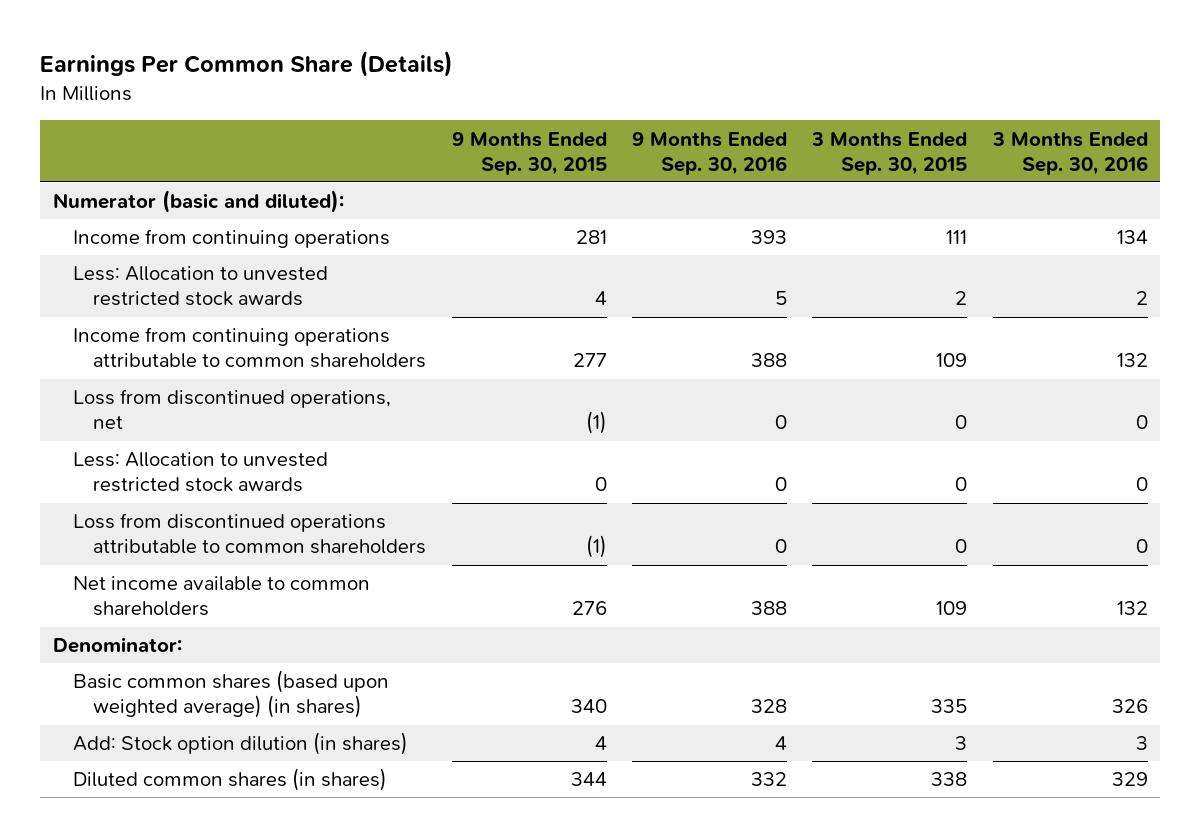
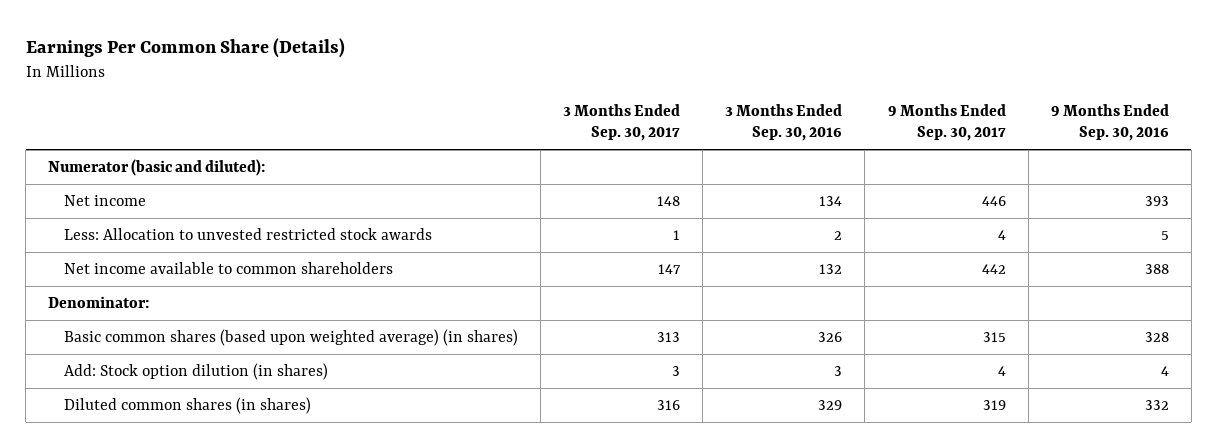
[451,131,607,175] 9 Months Ended Sep. 30, 2015 -> none
[811,131,968,175] 3 Months Ended Sep. 30, 2015 -> none
none -> [563,104,681,142] 3 Months Ended Sep. 30, 2017
none -> [887,104,1006,142] 9 Months Ended Sep. 30, 2017
[73,229,391,249] Income from continuing operations -> [64,195,147,207] Net income
[73,327,427,369] Income from continuing operations attributable to common shareholders -> none
[73,389,392,430] Loss from discontinued operations, net -> none
[73,452,329,493] Less: Allocation to unvested restricted stock awards -> none
[73,513,427,555] Loss from discontinued operations attributable to common shareholders -> none

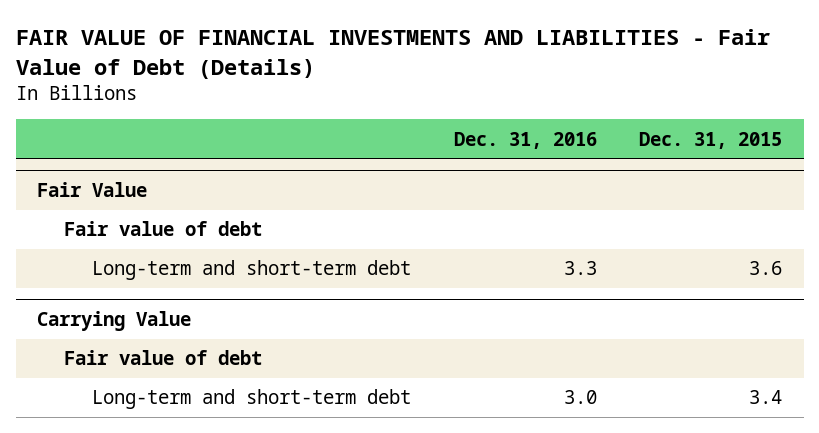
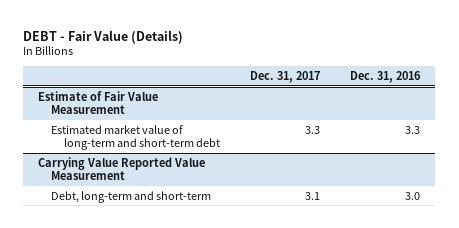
[15,29,770,79] FAIR VALUE OF FINANCIAL INVESTMENTS AND LIABILITIES - Fair Value of Debt (Details) -> [23,29,184,44] DEBT - Fair Value (Details)
[639,131,783,149] Dec. 31, 2015 -> none
none -> [250,71,321,84] Dec. 31, 2017
[64,221,263,237] Fair value of debt -> none
[64,350,263,366] Fair value of debt -> none
[36,182,147,198] Fair Value -> [38,90,159,115] Estimate of Fair Value Measurement
[91,260,411,281] Long-term and short-term debt -> [51,124,220,151] Estimated market value of long-term and short-term debt
[36,311,191,332] Carrying Value -> [38,156,206,181] Carrying Value Reported Value Measurement
[91,389,411,410] Long-term and short-term debt -> [51,190,212,203] Debt, long-term and short-term

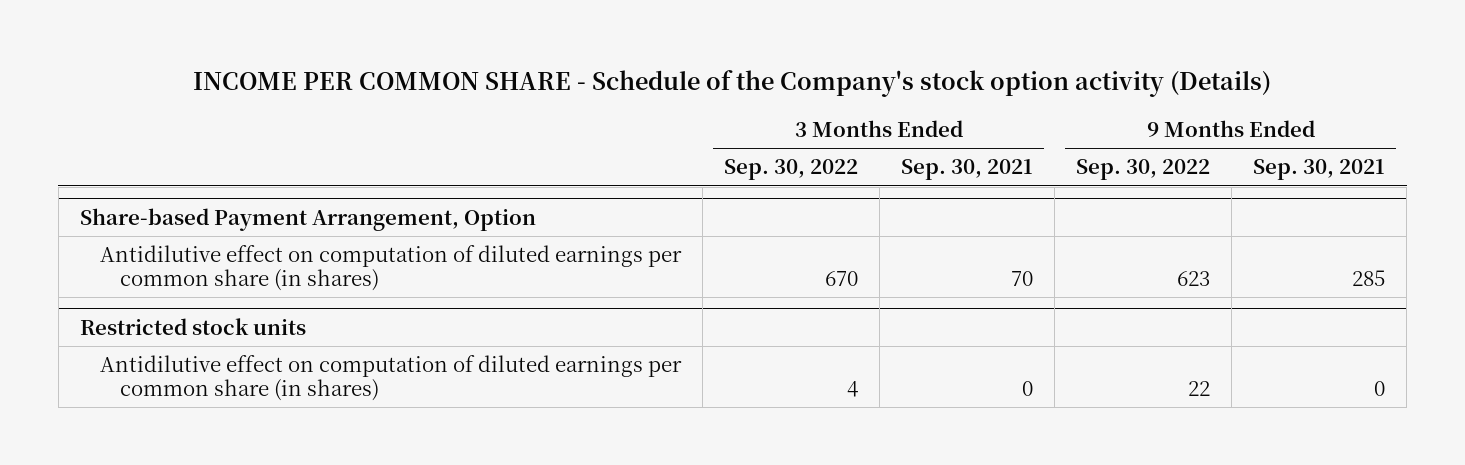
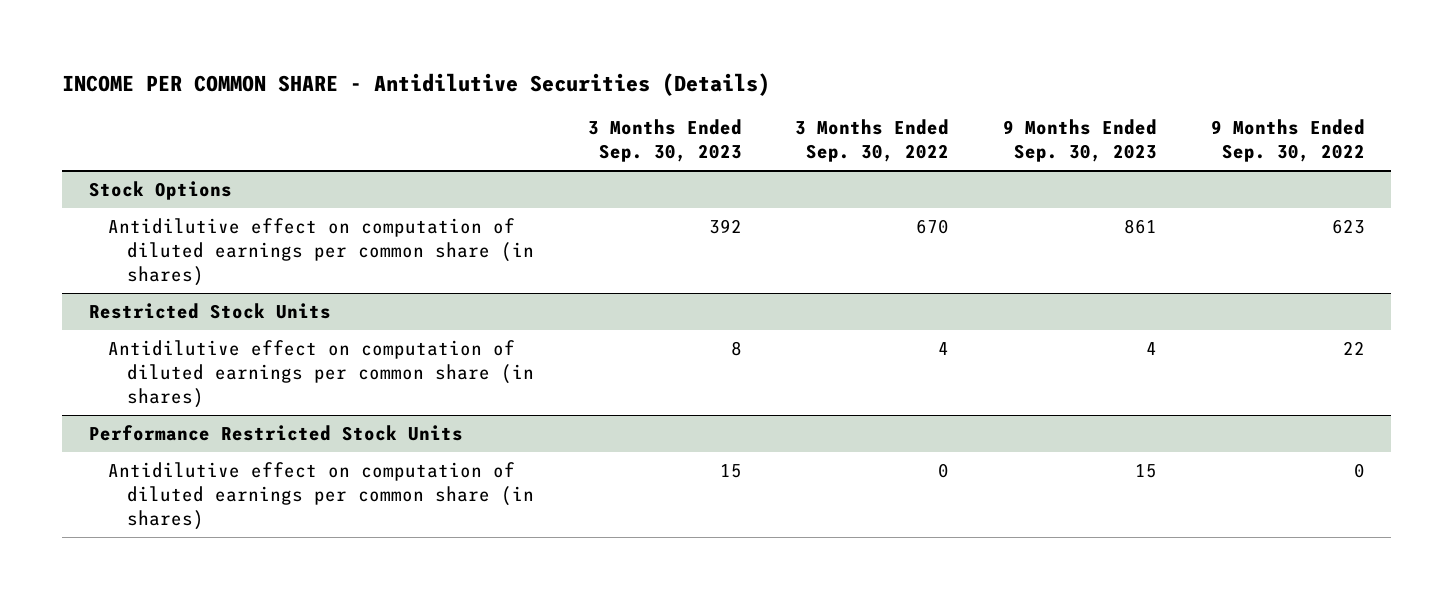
[193,70,1272,98] INCOME PER COMMON SHARE - Schedule of the Company's stock option activity (Details) -> [61,72,770,96] INCOME PER COMMON SHARE - Antidilutive Securities (Details)
[901,159,1034,181] Sep. 30, 2021 -> none
[1253,159,1386,181] Sep. 30, 2021 -> none
none -> [587,119,742,163] 3 Months Ended Sep. 30, 2023
none -> [1002,119,1157,163] 9 Months Ended Sep. 30, 2023
[79,208,536,232] Share-based Payment Arrangement, Option -> [88,181,232,201] Stock Options
[79,318,306,336] Restricted stock units -> [88,303,331,320] Restricted Stock Units
none -> [88,425,463,442] Performance Restricted Stock Units
none -> [107,462,534,530] Antidilutive effect on computation of diluted earnings per common share (in shares)

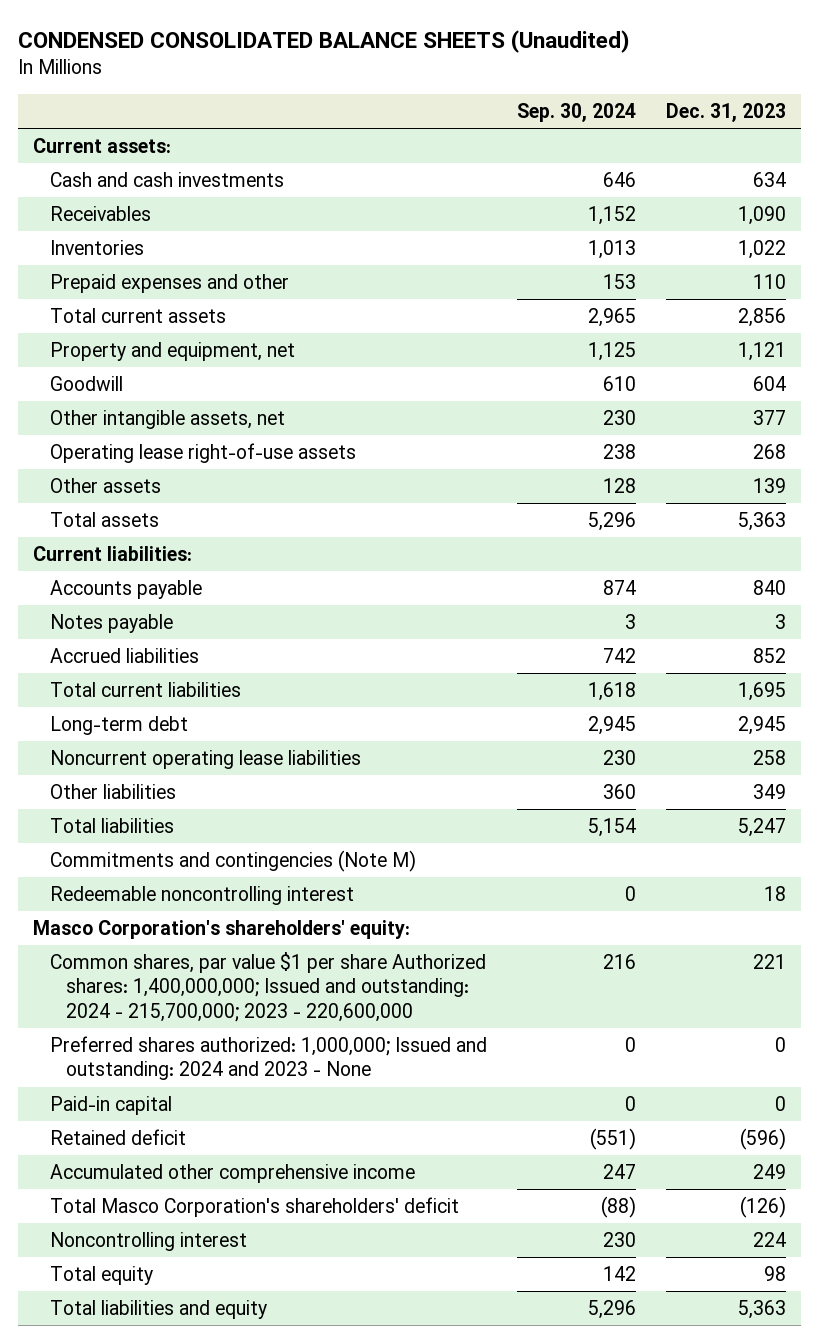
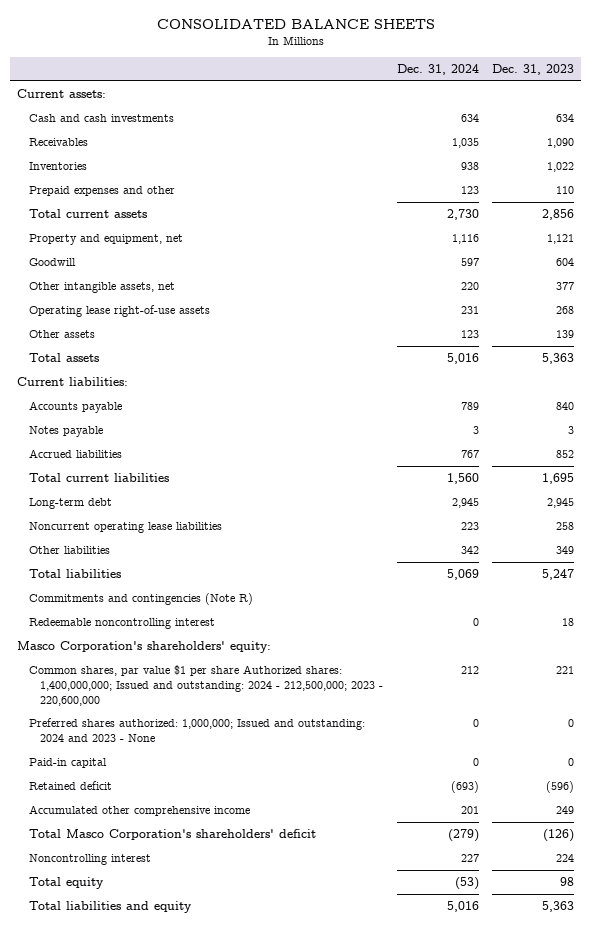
[18,30,631,54] CONDENSED CONSOLIDATED BALANCE SHEETS (Unaudited) -> [156,18,435,29] CONSOLIDATED BALANCE SHEETS
[516,102,636,122] Sep. 30, 2024 -> none
none -> [396,63,479,75] Dec. 31, 2024
[49,850,416,873] Commitments and contingencies (Note M) -> [28,592,253,605] Commitments and contingencies (Note R)
[49,952,486,1022] Common shares, par value $1 per share Authorized shares: 1,400,000,000; Issued and outstanding: 2024 - 215,700,000; 2023 - 220,600,000 -> [28,664,384,706] Common shares, par value $1 per share Authorized shares: 1,400,000,000; Issued and outstanding: 2024 - 212,500,000; 2023 - 220,600,000

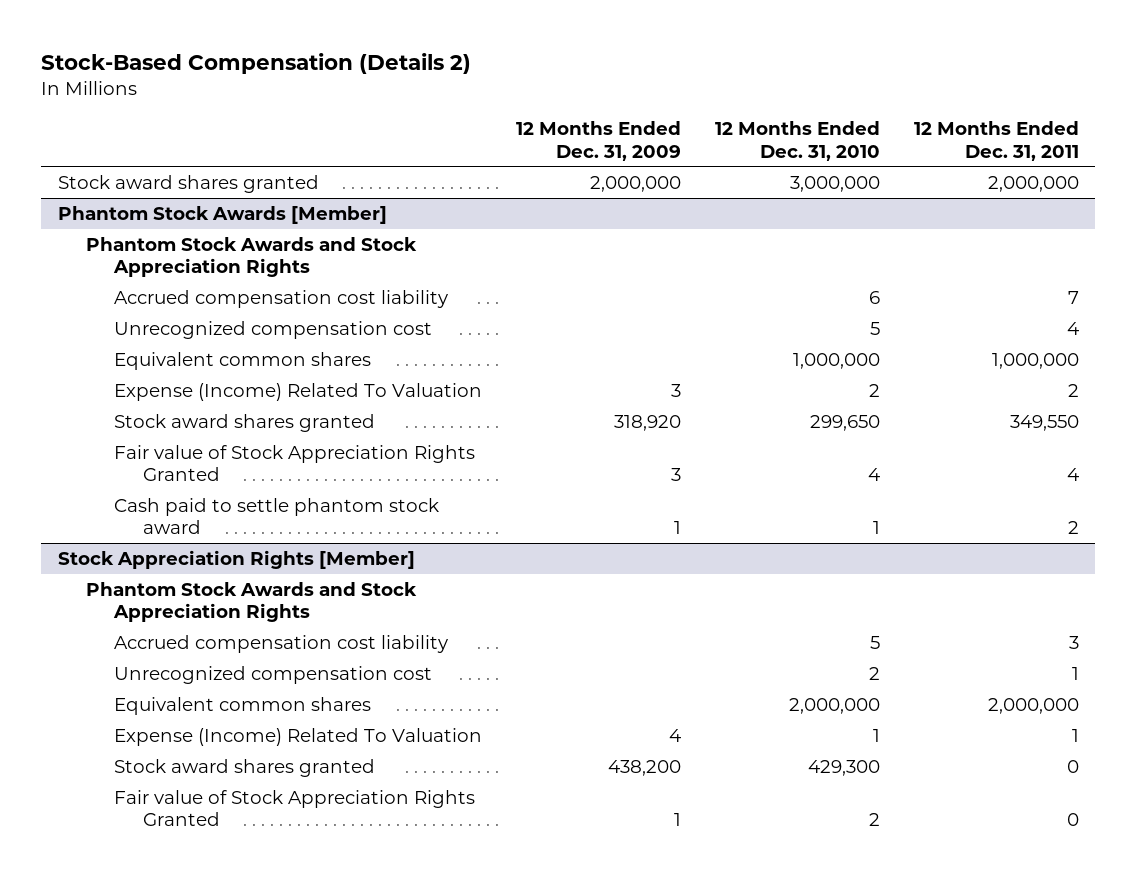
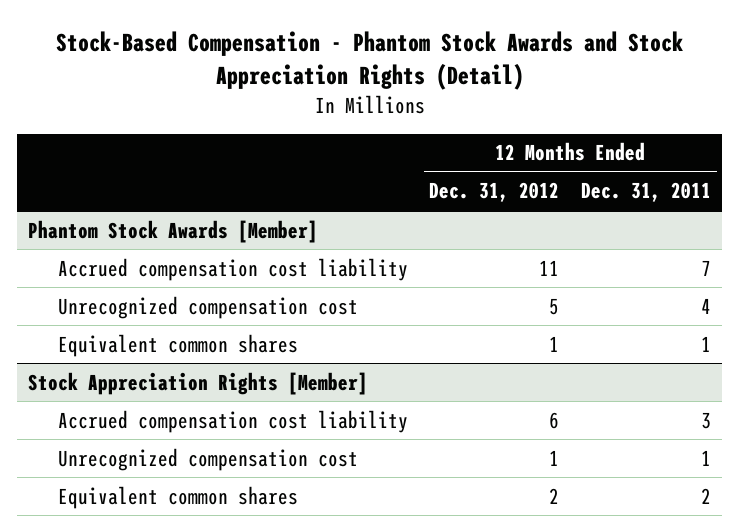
[40,52,471,74] Stock-Based Compensation (Details 2) -> [55,30,683,90] Stock-Based Compensation - Phantom Stock Awards and Stock Appreciation Rights (Detail)
[515,121,681,161] 12 Months Ended Dec. 31, 2009 -> none
[714,121,880,161] 12 Months Ended Dec. 31, 2010 -> none
none -> [429,182,560,203] Dec. 31, 2012
[57,174,319,193] Stock award shares granted -> none
[85,236,417,278] Phantom Stock Awards and Stock Appreciation Rights -> none
[114,382,483,401] Expense (Income) Related To Valuation -> none
[114,413,376,432] Stock award shares granted -> none
[114,444,476,482] Fair value of Stock Appreciation Rights Granted -> none
[114,497,440,535] Cash paid to settle phantom stock award -> none
[991,352,1079,369] 1,000,000 -> [701,335,712,352] 1
[85,581,417,623] Phantom Stock Awards and Stock Appreciation Rights -> none
[114,727,483,746] Expense (Income) Related To Valuation -> none
[114,758,376,777] Stock award shares granted -> none
[114,789,476,827] Fair value of Stock Appreciation Rights Granted -> none
[987,697,1079,714] 2,000,000 -> [701,487,712,504] 2

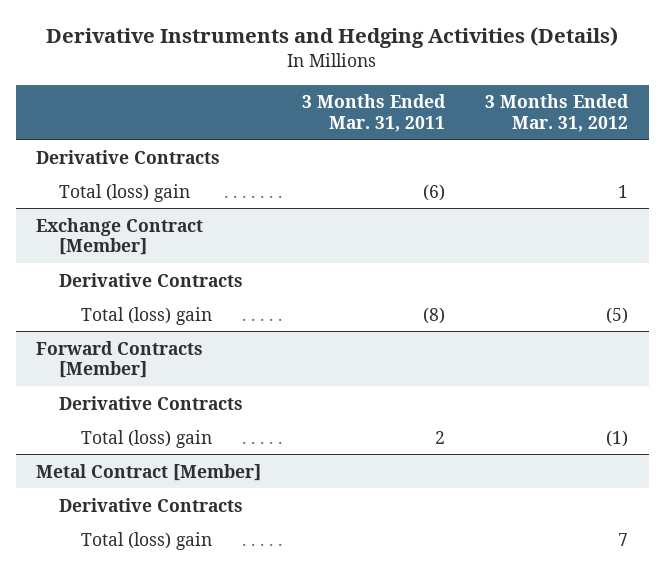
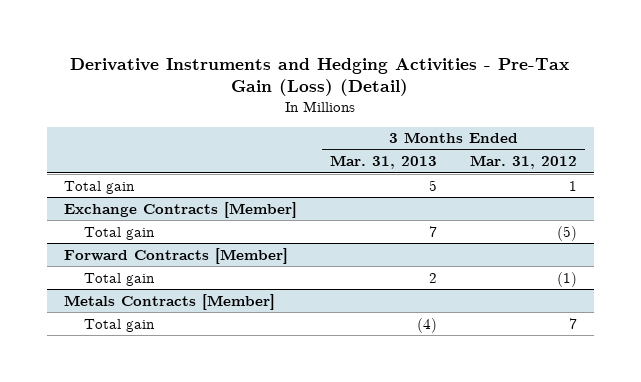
[46,27,619,49] Derivative Instruments and Hedging Activities (Details) -> [70,57,570,97] Derivative Instruments and Hedging Activities - Pre-Tax Gain (Loss) (Detail)
[301,94,446,132] 3 Months Ended Mar. 31, 2011 -> none
none -> [329,155,437,170] Mar. 31, 2013
[36,149,221,164] Derivative Contracts -> none
[58,272,243,287] Derivative Contracts -> none
[58,183,190,202] Total (loss) gain -> [63,180,135,194] Total gain
[36,217,204,255] Exchange Contract [Member] -> [63,201,297,218] Exchange Contracts [Member]
[81,306,213,325] Total (loss) gain -> [84,226,156,240] Total gain
[58,395,243,410] Derivative Contracts -> none
[58,497,243,512] Derivative Contracts -> none
[81,429,213,448] Total (loss) gain -> [84,272,156,286] Total gain
[36,463,262,481] Metal Contract [Member] -> [63,293,275,310] Metals Contracts [Member]
[81,531,213,550] Total (loss) gain -> [84,318,156,332] Total gain

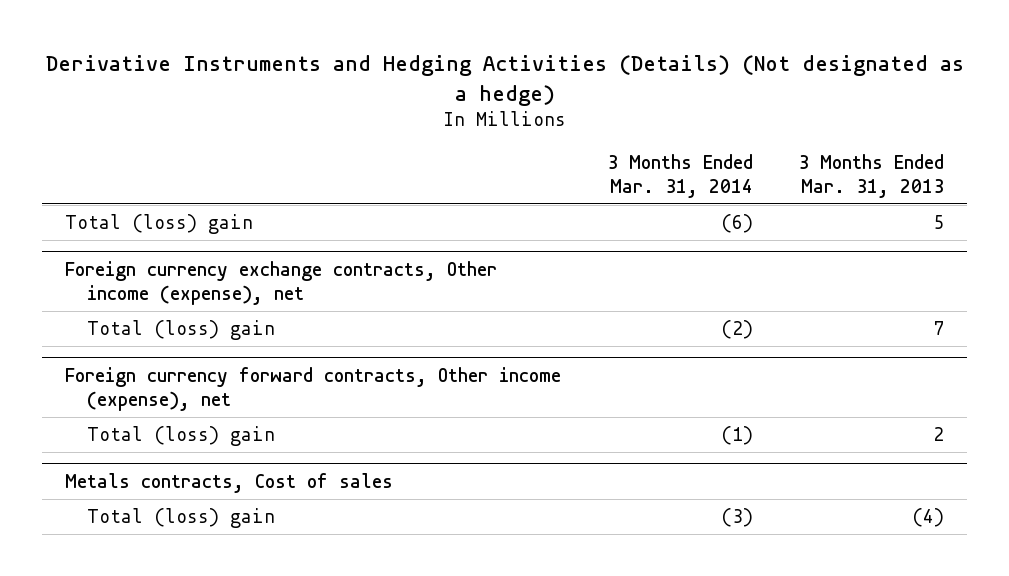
[70,57,570,97] Derivative Instruments and Hedging Activities - Pre-Tax Gain (Loss) (Detail) -> [45,55,964,106] Derivative Instruments and Hedging Activities (Details) (Not designated as a hedge)
[470,155,578,170] Mar. 31, 2012 -> none
none -> [606,154,753,198] 3 Months Ended Mar. 31, 2014
[63,201,297,218] Exchange Contracts [Member] -> none
[63,247,288,264] Forward Contracts [Member] -> none
[63,293,275,310] Metals Contracts [Member] -> none
[63,180,135,194] Total gain -> [64,213,253,234] Total (loss) gain
none -> [64,260,497,305] Foreign currency exchange contracts, Other income (expense), net
[84,226,156,240] Total gain -> [87,319,276,340] Total (loss) gain
none -> [64,366,561,411] Foreign currency forward contracts, Other income (expense), net
[84,272,156,286] Total gain -> [87,425,276,446] Total (loss) gain
none -> [64,472,393,493] Metals contracts, Cost of sales
[84,318,156,332] Total gain -> [87,507,276,528] Total (loss) gain

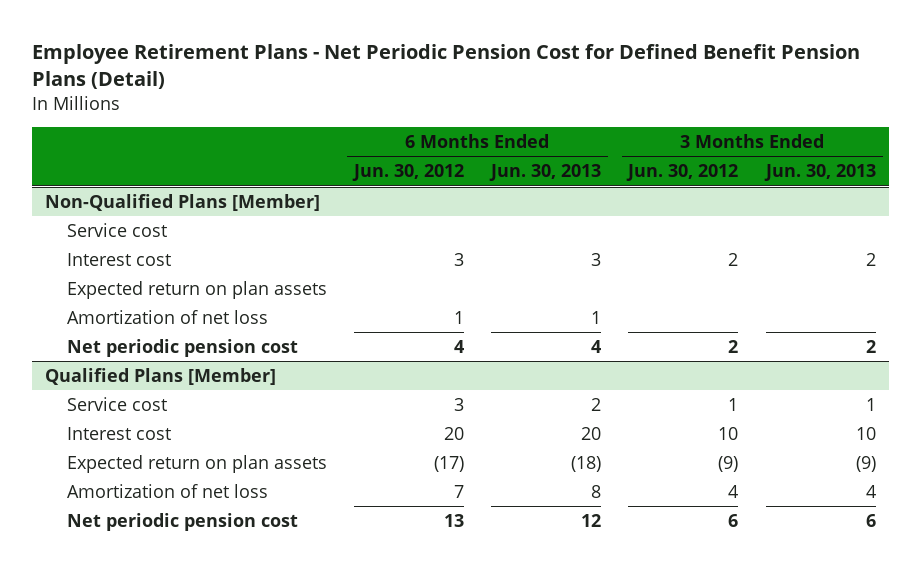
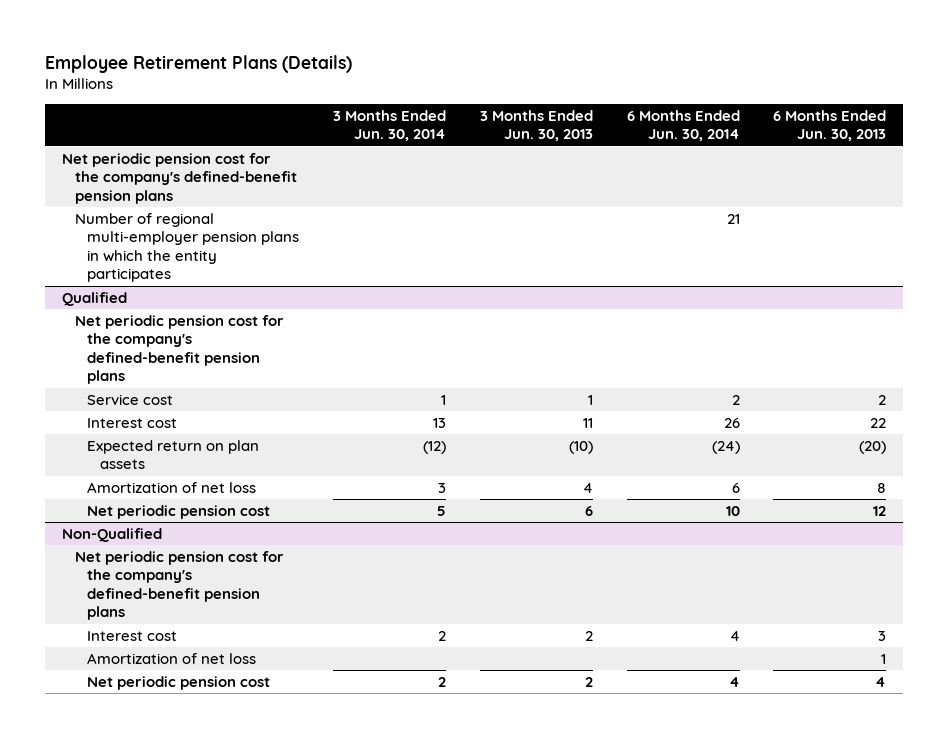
[31,43,860,90] Employee Retirement Plans - Net Periodic Pension Cost for Defined Benefit Pension Plans (Detail) -> [45,54,353,73] Employee Retirement Plans (Details)
[351,164,464,182] Jun. 30, 2012 -> none
[626,164,739,182] Jun. 30, 2012 -> none
none -> [333,109,447,142] 3 Months Ended Jun. 30, 2014
none -> [626,109,740,142] 6 Months Ended Jun. 30, 2014
[45,193,321,211] Non-Qualified Plans [Member] -> none
[66,222,167,237] Service cost -> none
[66,252,171,266] Interest cost -> none
[66,280,327,299] Expected return on plan assets -> none
[66,309,268,324] Amortization of net loss -> none
[66,338,298,357] Net periodic pension cost -> none
[45,367,277,385] Qualified Plans [Member] -> none
none -> [62,153,297,204] Net periodic pension cost for the company's defined-benefit pension plans
none -> [74,213,300,283] Number of regional multi-employer pension plans in which the entity participates
none -> [62,292,128,307] Qualified
none -> [74,315,284,385] Net periodic pension cost for the company's defined-benefit pension plans
[581,426,602,440] 20 -> [870,418,887,429] 22
[855,426,876,440] 10 -> [582,418,593,429] 11
[571,455,602,472] (18) -> [859,441,887,455] (20)
[855,455,876,472] (9) -> [568,441,593,455] (10)
none -> [62,528,163,543] Non-Qualified
none -> [74,551,284,621] Net periodic pension cost for the company's defined-benefit pension plans
none -> [87,631,178,642] Interest cost
none -> [87,653,257,665] Amortization of net loss
none -> [87,676,271,691] Net periodic pension cost

